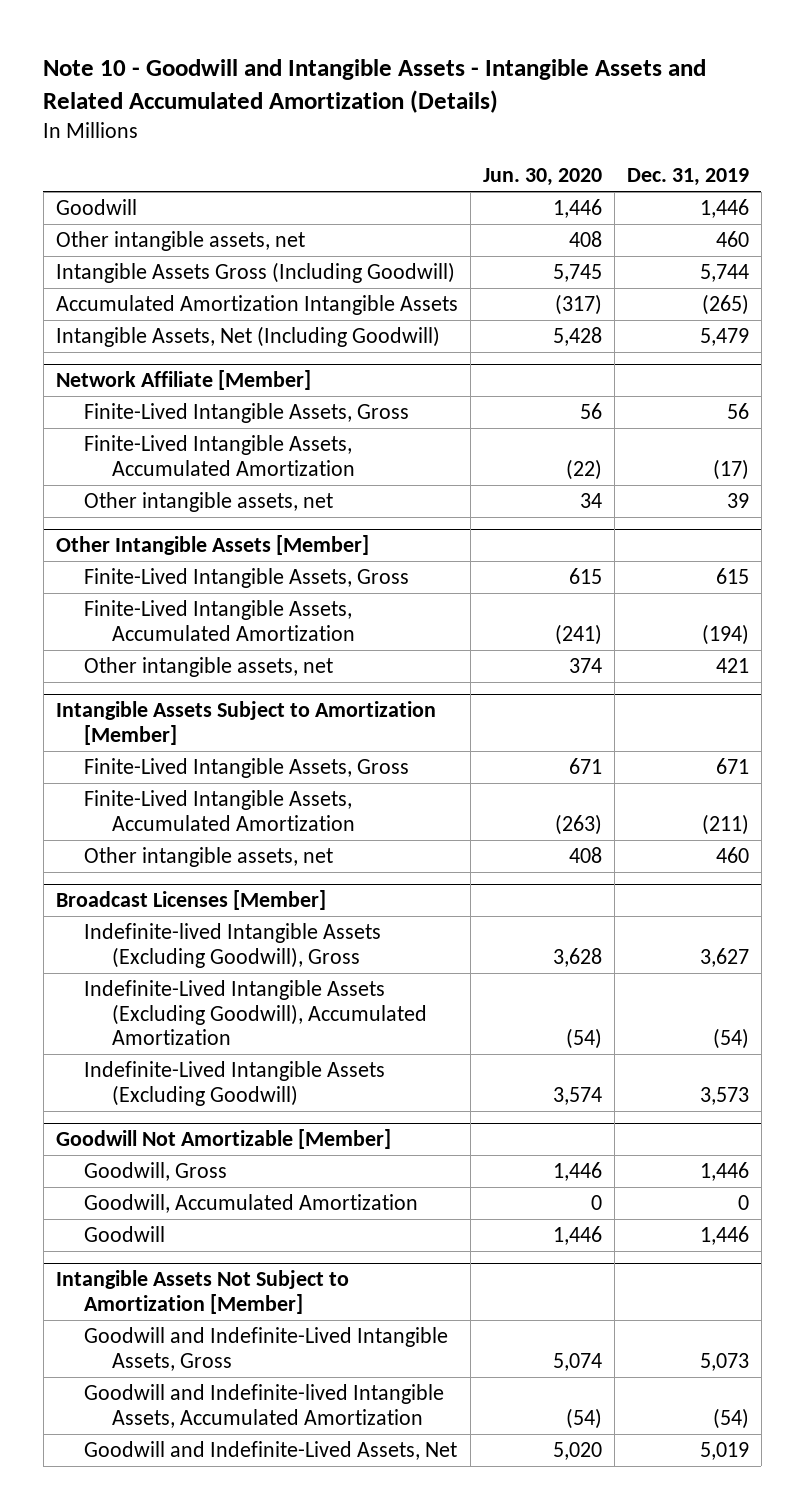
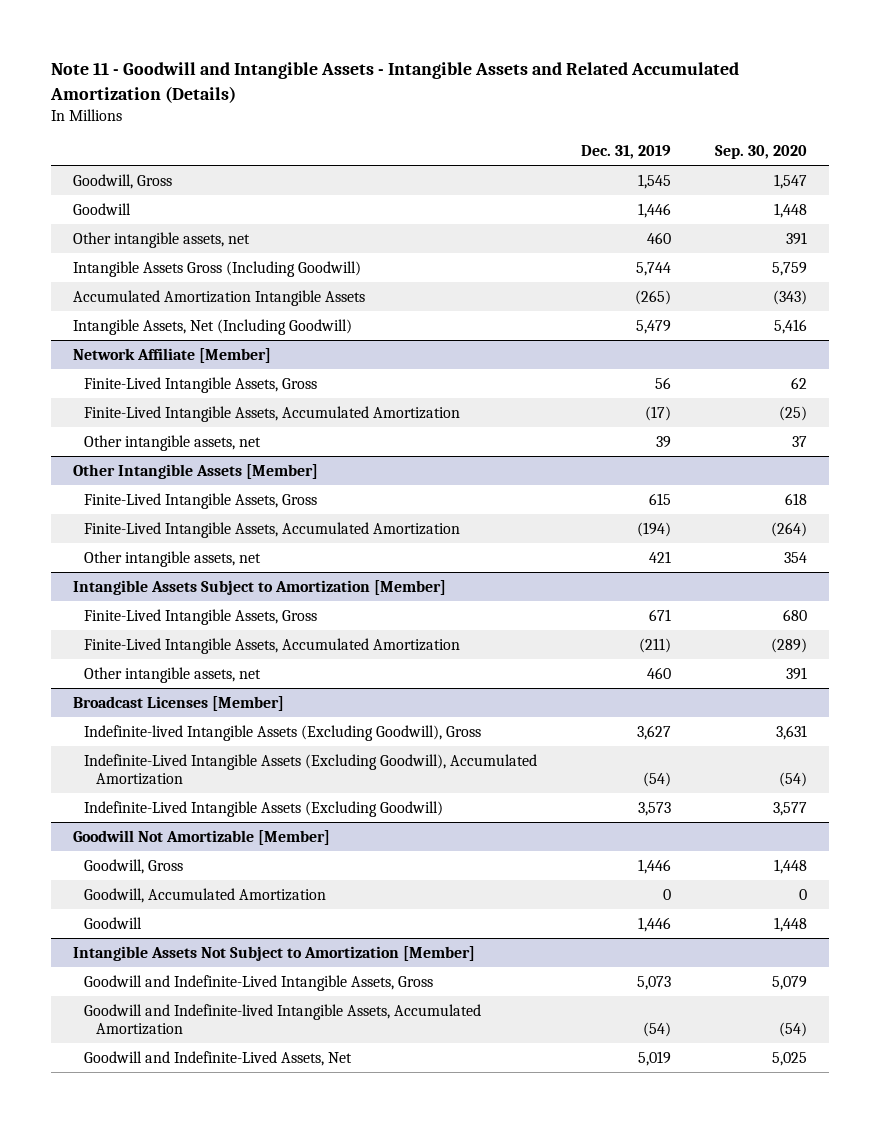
[43,59,707,114] Note 10 - Goodwill and Intangible Assets - Intangible Assets and Related Accumulated Amortization (Details) -> [49,62,739,103] Note 11 - Goodwill and Intangible Assets - Intangible Assets and Related Accumulated Amortization (Details)
[482,168,602,187] Jun. 30, 2020 -> none
none -> [714,145,807,160] Sep. 30, 2020
none -> [72,173,172,189] Goodwill, Gross

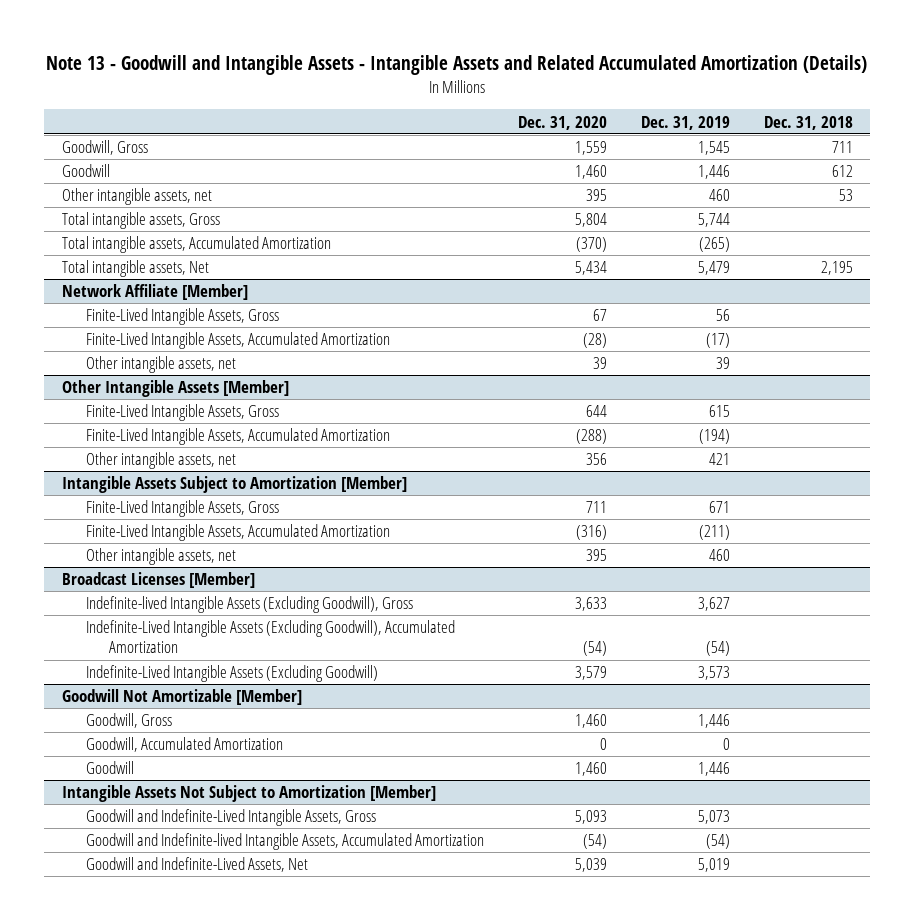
[49,62,739,103] Note 11 - Goodwill and Intangible Assets - Intangible Assets and Related Accumulated Amortization (Details) -> [46,55,868,76] Note 13 - Goodwill and Intangible Assets - Intangible Assets and Related Accumulated Amortization (Details)
[714,145,807,160] Sep. 30, 2020 -> none
none -> [517,115,607,130] Dec. 31, 2020
none -> [764,115,854,130] Dec. 31, 2018
[72,260,361,277] Intangible Assets Gross (Including Goodwill) -> [61,212,220,230] Total intangible assets, Gross
[72,289,365,306] Accumulated Amortization Intangible Assets -> [61,236,331,254] Total intangible assets, Accumulated Amortization
[72,318,352,335] Intangible Assets, Net (Including Goodwill) -> [61,260,209,278] Total intangible assets, Net

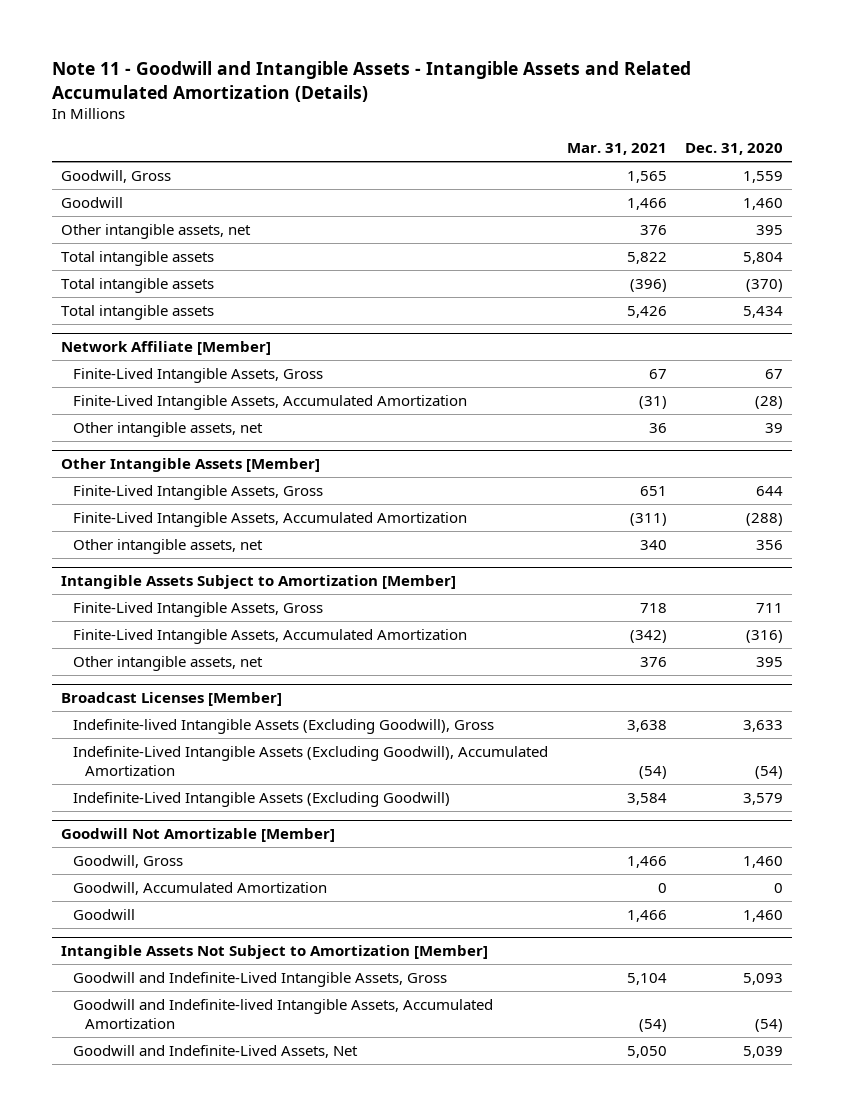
[46,55,868,76] Note 13 - Goodwill and Intangible Assets - Intangible Assets and Related Accumulated Amortization (Details) -> [51,61,691,102] Note 11 - Goodwill and Intangible Assets - Intangible Assets and Related Accumulated Amortization (Details)
[641,115,731,130] Dec. 31, 2019 -> none
[764,115,854,130] Dec. 31, 2018 -> none
none -> [566,142,667,155] Mar. 31, 2021
[61,212,220,230] Total intangible assets, Gross -> [61,250,215,266] Total intangible assets
[61,236,331,254] Total intangible assets, Accumulated Amortization -> [61,277,215,293] Total intangible assets
[61,260,209,278] Total intangible assets, Net -> [61,304,215,320] Total intangible assets

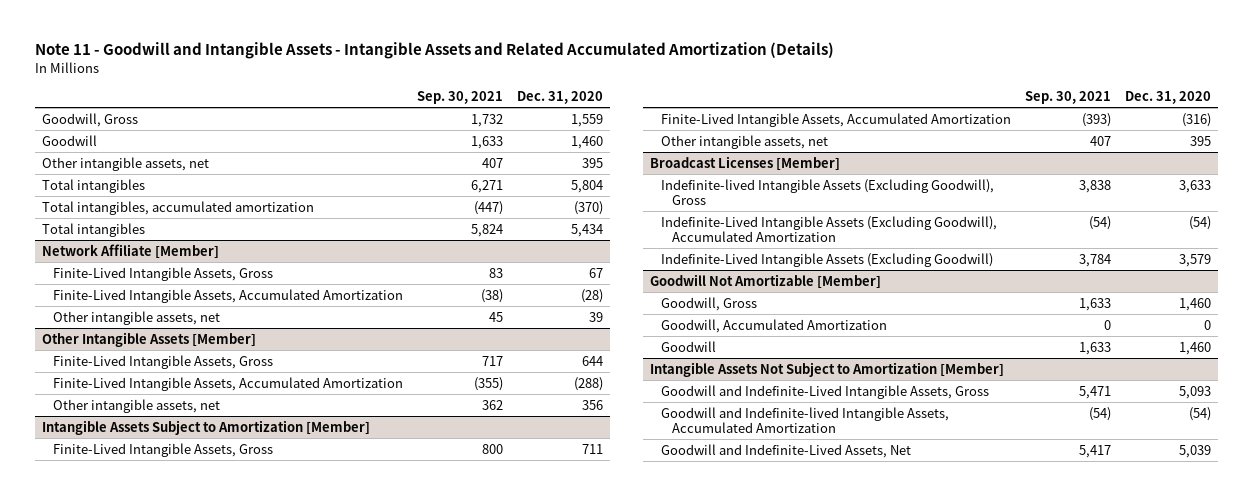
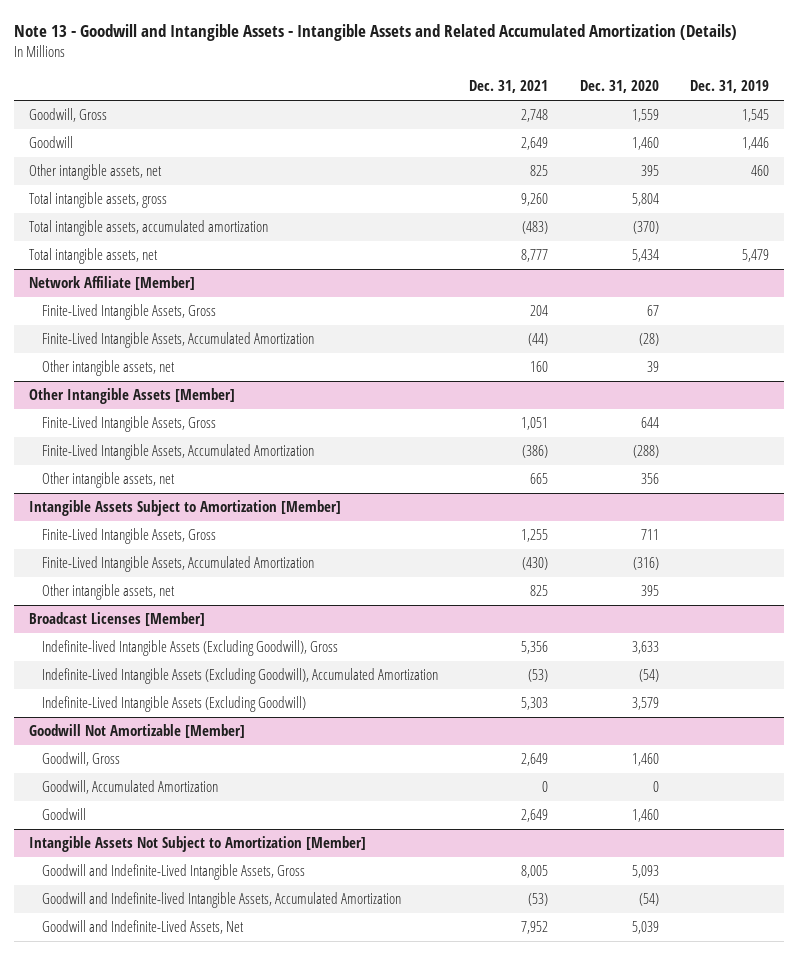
[34,42,834,60] Note 11 - Goodwill and Intangible Assets - Intangible Assets and Related Accumulated Amortization (Details) -> [13,24,737,42] Note 13 - Goodwill and Intangible Assets - Intangible Assets and Related Accumulated Amortization (Details)
[416,91,503,105] Sep. 30, 2021 -> none
none -> [469,80,549,94] Dec. 31, 2021
none -> [689,80,769,94] Dec. 31, 2019
[41,178,145,193] Total intangibles -> [29,192,168,209] Total intangible assets, gross
[41,200,314,215] Total intangibles, accumulated amortization -> [29,220,269,237] Total intangible assets, accumulated amortization
[41,222,145,237] Total intangibles -> [29,248,159,265] Total intangible assets, net

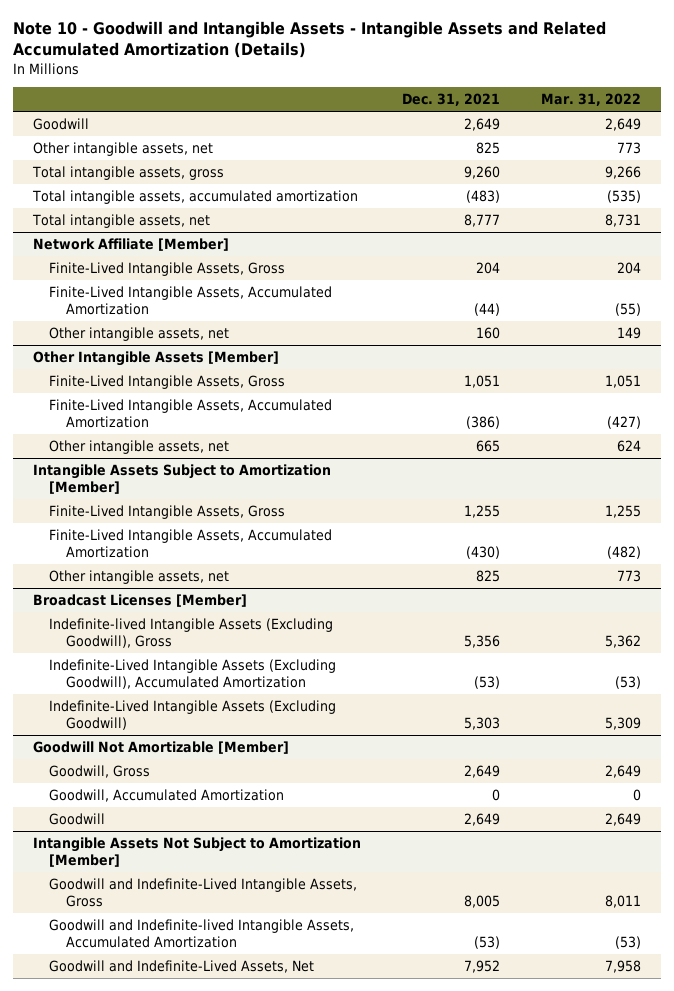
[13,24,737,42] Note 13 - Goodwill and Intangible Assets - Intangible Assets and Related Accumulated Amortization (Details) -> [13,21,607,59] Note 10 - Goodwill and Intangible Assets - Intangible Assets and Related Accumulated Amortization (Details)
[579,80,659,94] Dec. 31, 2020 -> none
[689,80,769,94] Dec. 31, 2019 -> none
none -> [540,93,641,107] Mar. 31, 2022
[29,108,108,123] Goodwill, Gross -> none

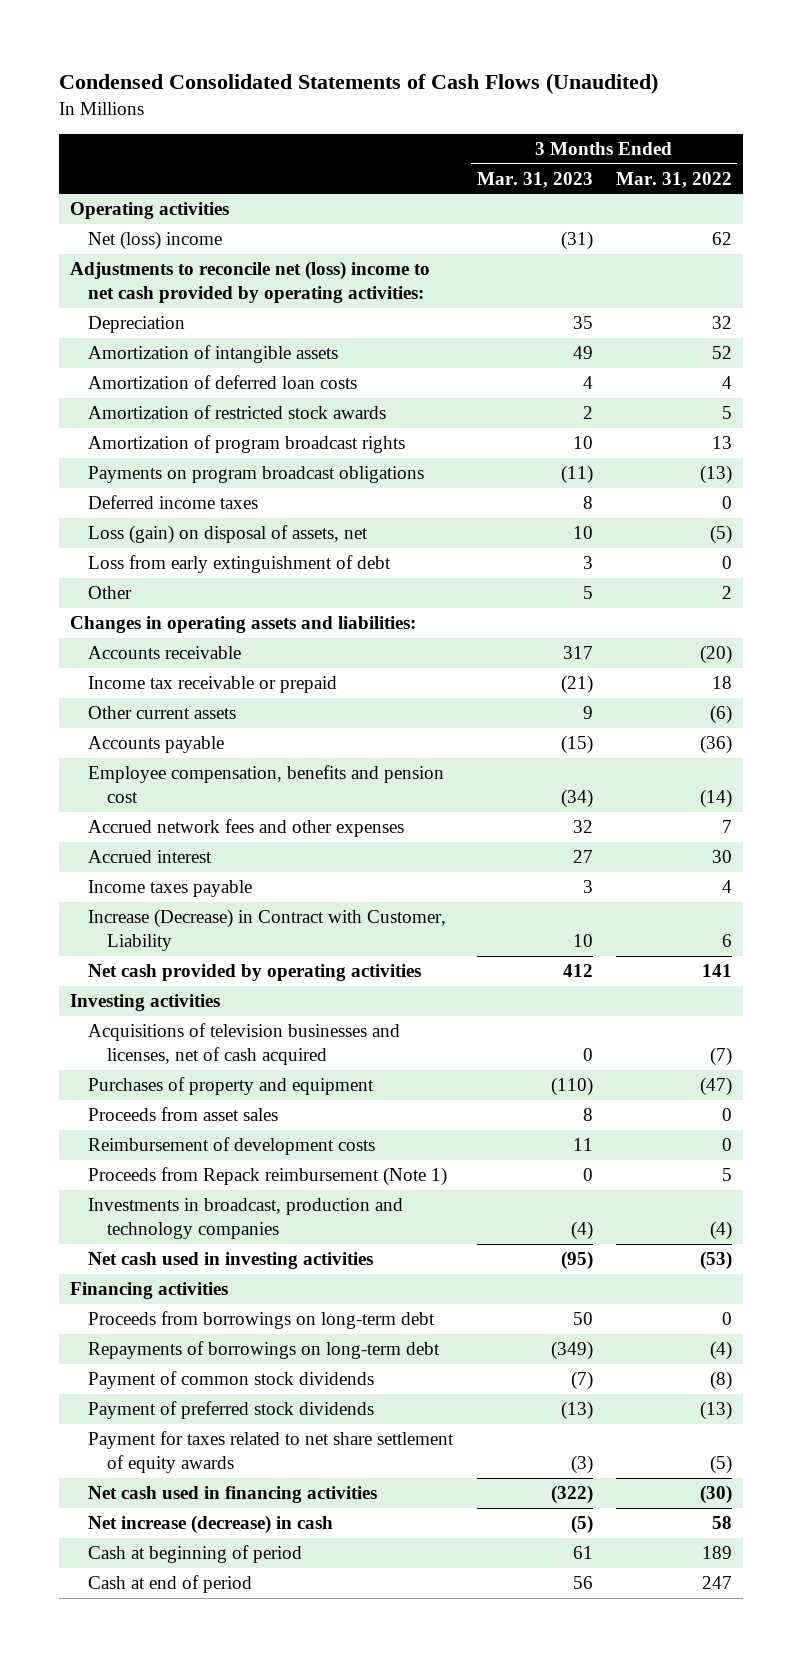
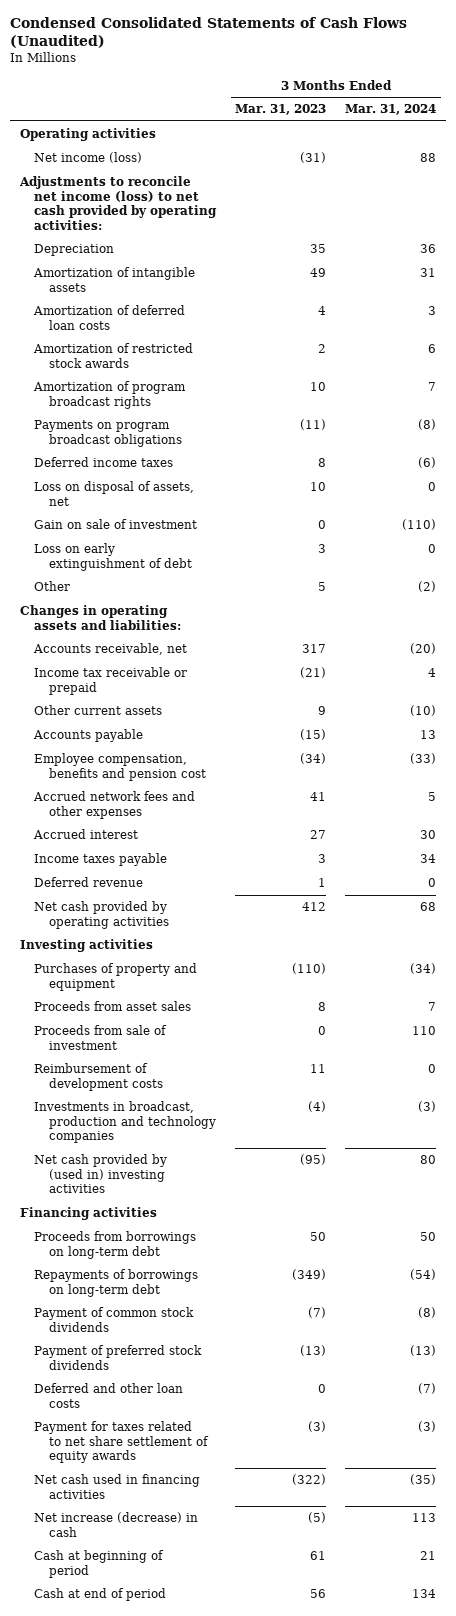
[615,171,732,188] Mar. 31, 2022 -> none
none -> [345,104,437,116] Mar. 31, 2024
[88,231,223,251] Net (loss) income -> [34,152,143,164] Net income (loss)
[70,261,431,304] Adjustments to reconcile net (loss) income to net cash provided by operating activities: -> [18,176,218,230] Adjustments to reconcile net income (loss) to net cash provided by operating activities:
[88,525,369,545] Loss (gain) on disposal of assets, net -> [34,481,195,506] Loss on disposal of assets, net
none -> [34,519,198,530] Gain on sale of investment
[88,555,392,574] Loss from early extinguishment of debt -> [34,543,193,571] Loss on early extinguishment of debt
[88,646,242,660] Accounts receivable -> [33,643,188,656] Accounts receivable, net
[572,820,593,834] 32 -> [310,792,327,802] 41
[88,909,447,952] Increase (Decrease) in Contract with Customer, Liability -> none
none -> [34,877,144,888] Deferred revenue
[88,1023,401,1066] Acquisitions of television businesses and licenses, net of cash acquired -> none
none -> [34,1025,168,1050] Proceeds from sale of investment
[88,1167,448,1187] Proceeds from Repack reimbursement (Note 1) -> none
[88,1252,374,1270] Net cash used in investing activities -> [34,1154,168,1194] Net cash provided by (used in) investing activities
none -> [34,1383,184,1408] Deferred and other loan costs

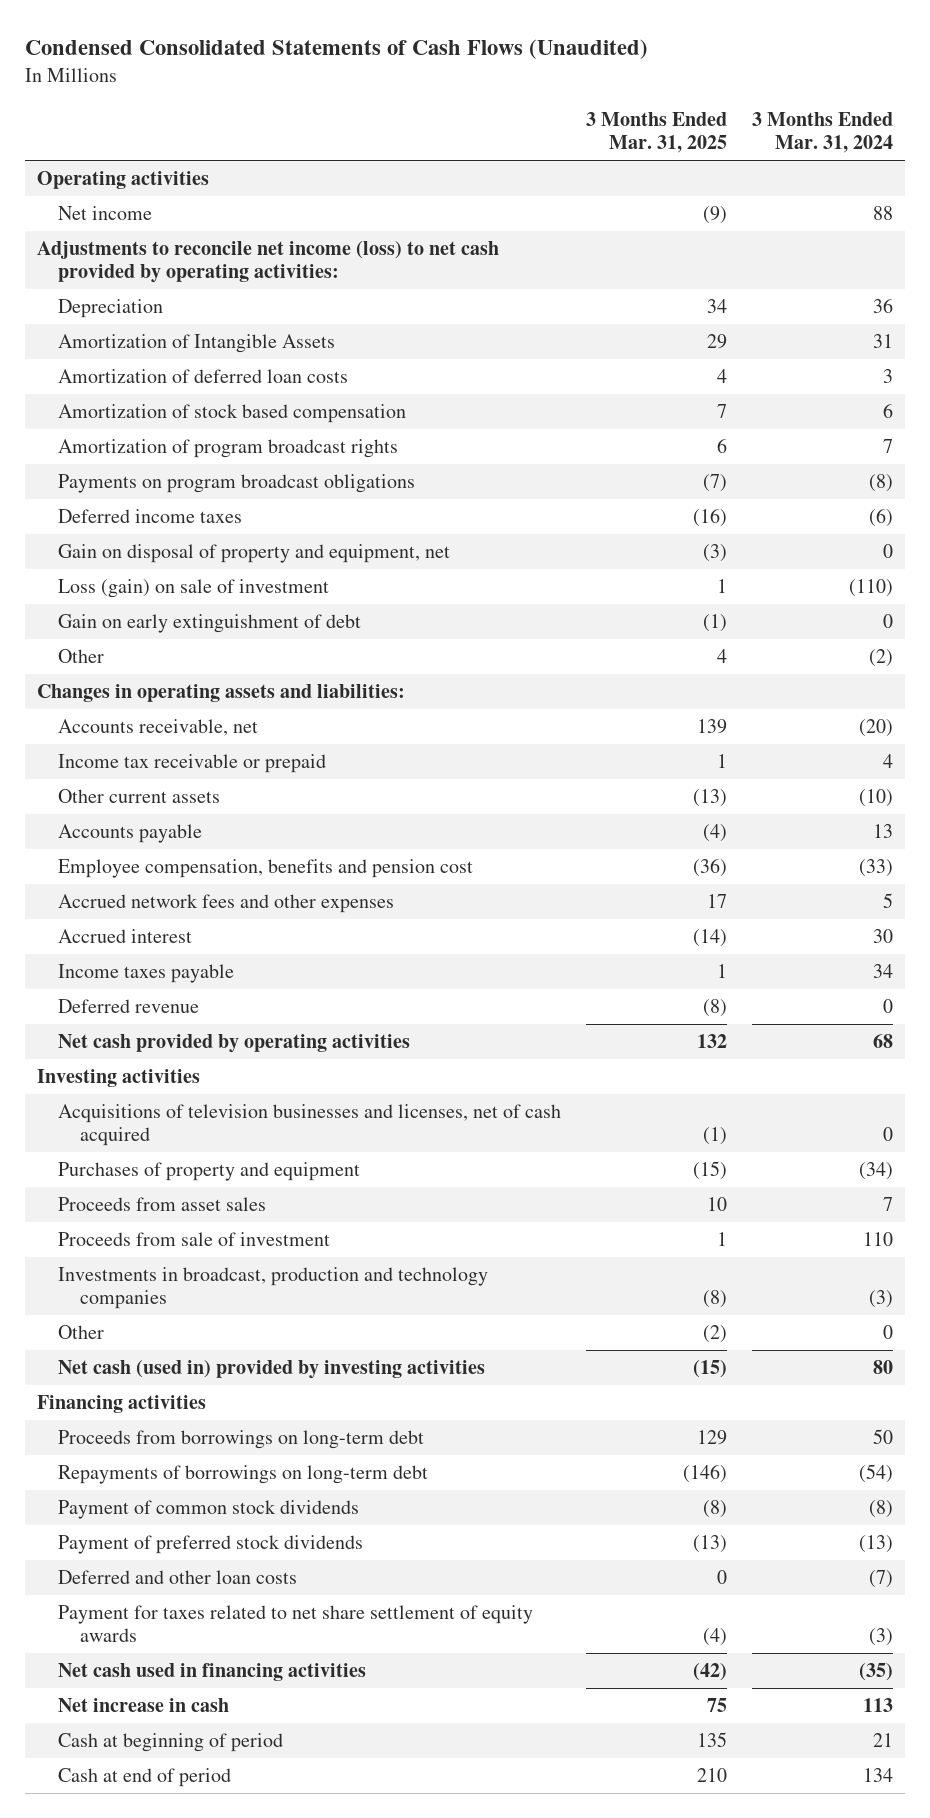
[235,104,327,116] Mar. 31, 2023 -> none
none -> [586,111,728,154] 3 Months Ended Mar. 31, 2025
[34,152,143,164] Net income (loss) -> [58,205,153,220] Net income
[33,267,196,292] Amortization of intangible assets -> [58,333,336,353] Amortization of Intangible Assets
[33,343,194,368] Amortization of restricted stock awards -> [58,403,407,423] Amortization of stock based compensation
[34,481,195,506] Loss on disposal of assets, net -> [58,543,451,563] Gain on disposal of property and equipment, net
[34,519,198,530] Gain on sale of investment -> [58,578,330,598] Loss (gain) on sale of investment
[34,543,193,571] Loss on early extinguishment of debt -> [58,613,362,633] Gain on early extinguishment of debt
none -> [58,1103,562,1147] Acquisitions of television businesses and licenses, net of cash acquired
[34,1063,164,1091] Reimbursement of development costs -> none
none -> [58,1324,105,1339] Other
[34,1154,168,1194] Net cash provided by (used in) investing activities -> [58,1359,486,1379] Net cash (used in) provided by investing activities
[34,1512,199,1537] Net increase (decrease) in cash -> [58,1697,230,1712] Net increase in cash

